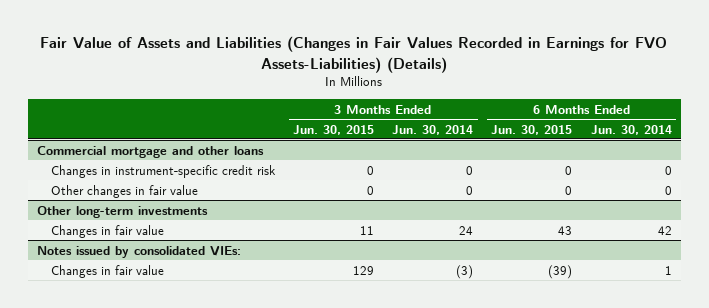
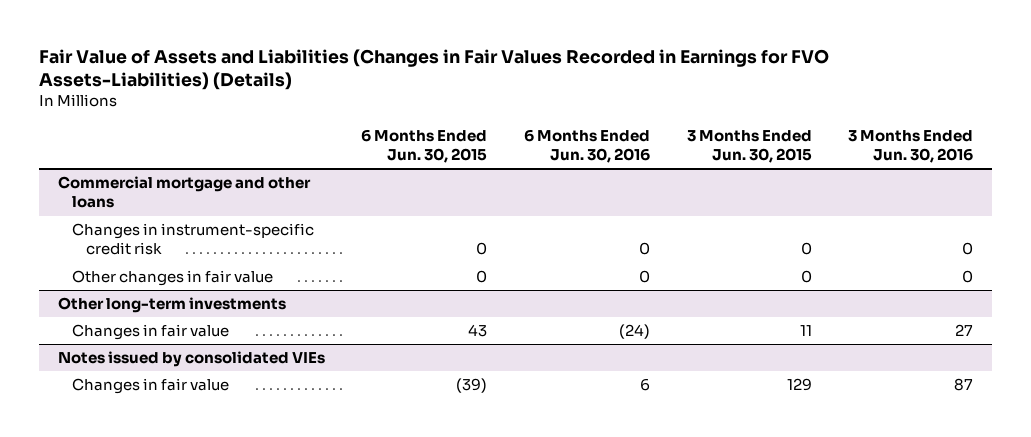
[392,124,474,135] Jun. 30, 2014 -> none
[590,124,672,135] Jun. 30, 2014 -> none
none -> [524,128,651,163] 6 Months Ended Jun. 30, 2016
none -> [848,129,974,163] 3 Months Ended Jun. 30, 2016
[37,245,242,258] Notes issued by consolidated VIEs: -> [57,351,325,368] Notes issued by consolidated VIEs

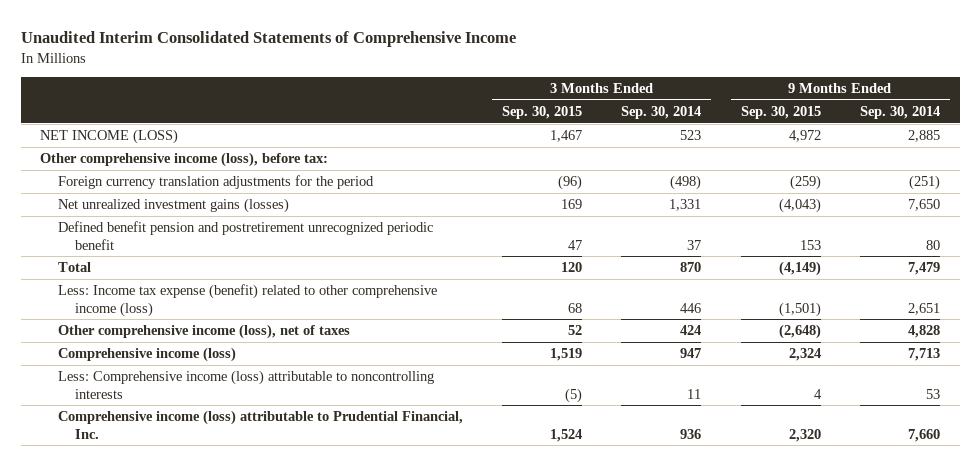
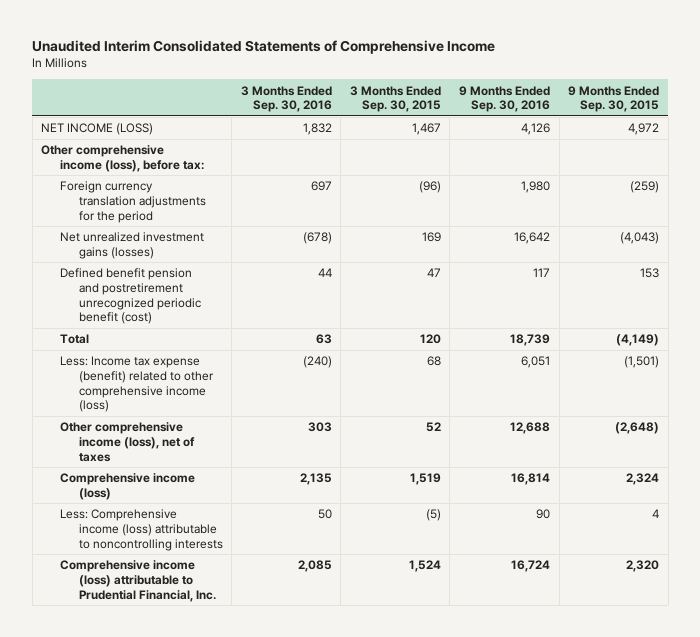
[621,106,702,120] Sep. 30, 2014 -> none
[860,106,941,120] Sep. 30, 2014 -> none
none -> [240,85,332,113] 3 Months Ended Sep. 30, 2016
none -> [459,85,551,113] 9 Months Ended Sep. 30, 2016
[57,221,433,250] Defined benefit pension and postretirement unrecognized periodic benefit -> [59,268,201,325] Defined benefit pension and postretirement unrecognized periodic benefit (cost)

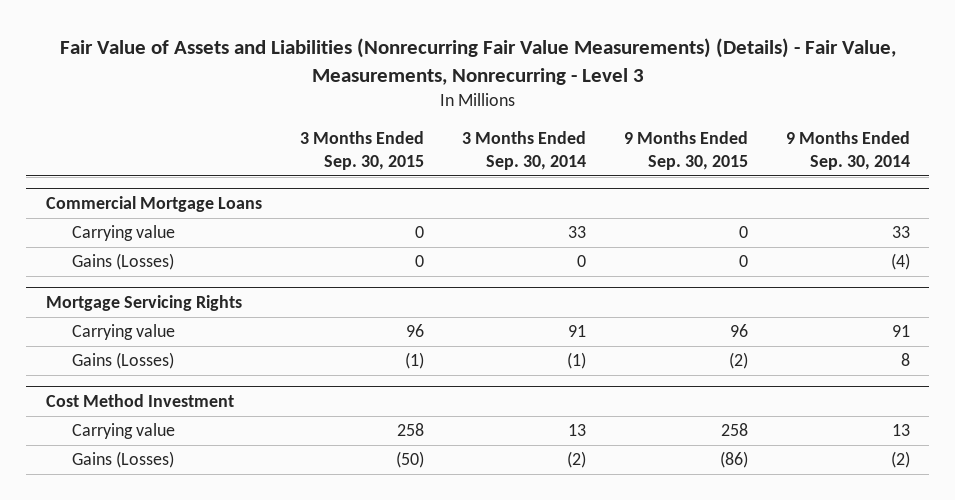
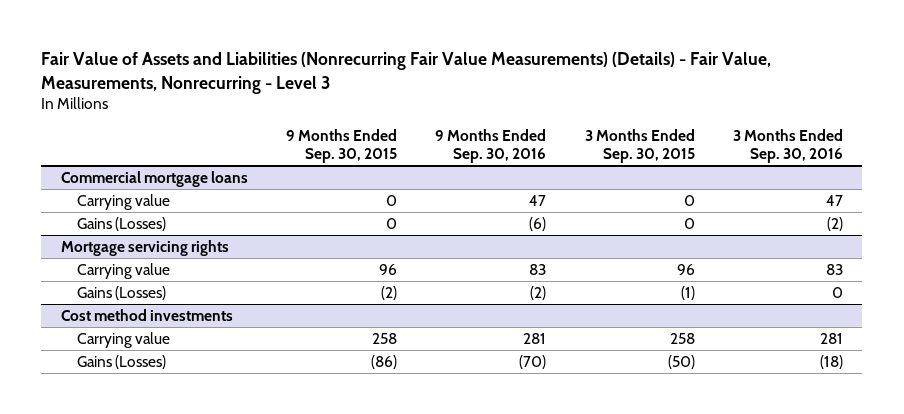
[461,130,586,170] 3 Months Ended Sep. 30, 2014 -> none
[785,130,910,170] 9 Months Ended Sep. 30, 2014 -> none
none -> [435,129,547,164] 9 Months Ended Sep. 30, 2016
none -> [733,129,844,164] 3 Months Ended Sep. 30, 2016
[45,195,262,212] Commercial Mortgage Loans -> [60,170,248,187] Commercial mortgage loans
[45,294,242,311] Mortgage Servicing Rights -> [60,239,229,256] Mortgage servicing rights
[45,393,234,407] Cost Method Investment -> [60,308,233,321] Cost method investments

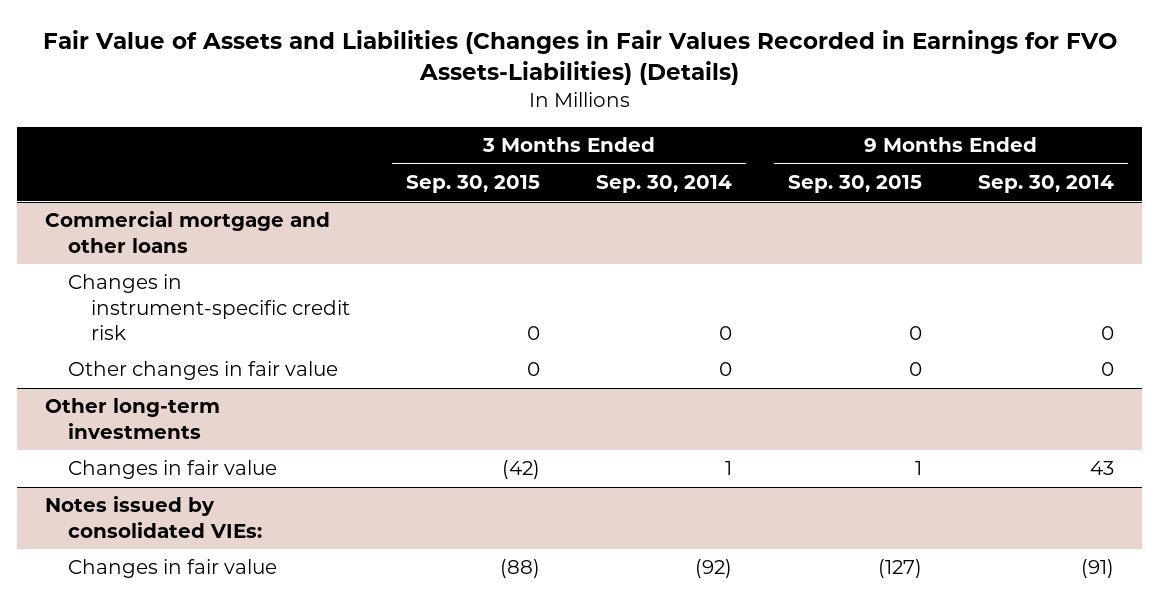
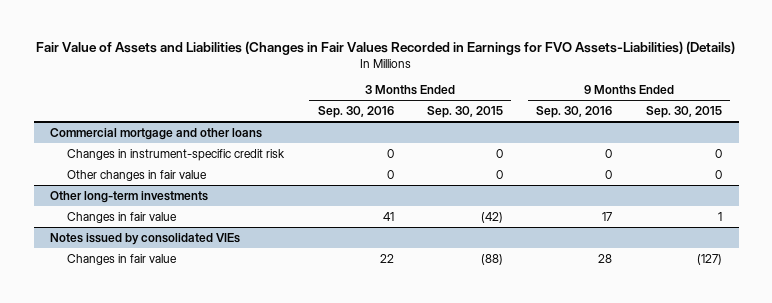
[596,175,733,194] Sep. 30, 2014 -> none
[977,175,1114,194] Sep. 30, 2014 -> none
none -> [317,106,394,119] Sep. 30, 2016
none -> [536,106,613,119] Sep. 30, 2016
[45,496,263,538] Notes issued by consolidated VIEs: -> [50,232,241,245] Notes issued by consolidated VIEs

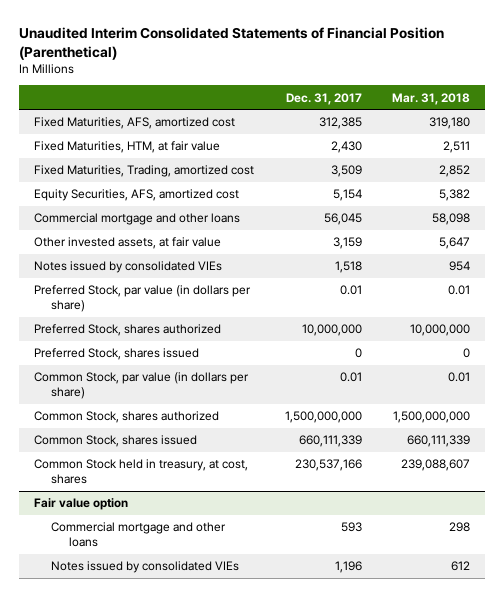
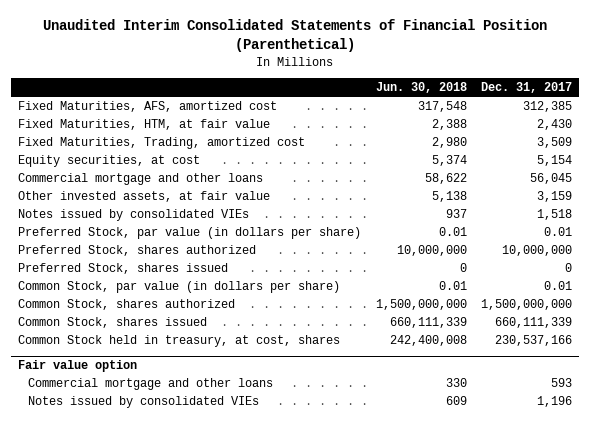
[392,92,471,105] Mar. 31, 2018 -> none
none -> [375,82,467,94] Jun. 30, 2018
[34,189,240,202] Equity Securities, AFS, amortized cost -> [18,154,201,167] Equity securities, at cost

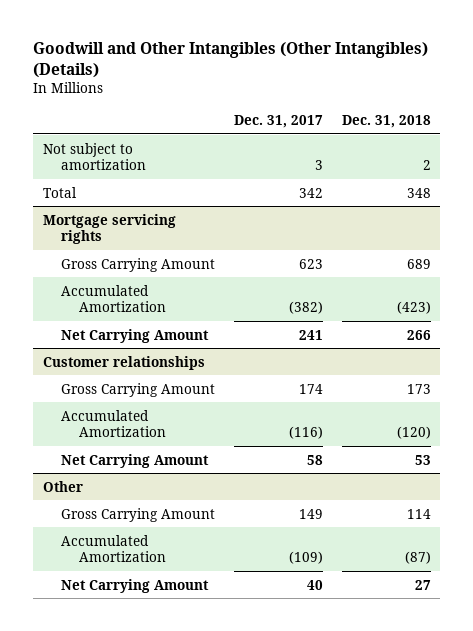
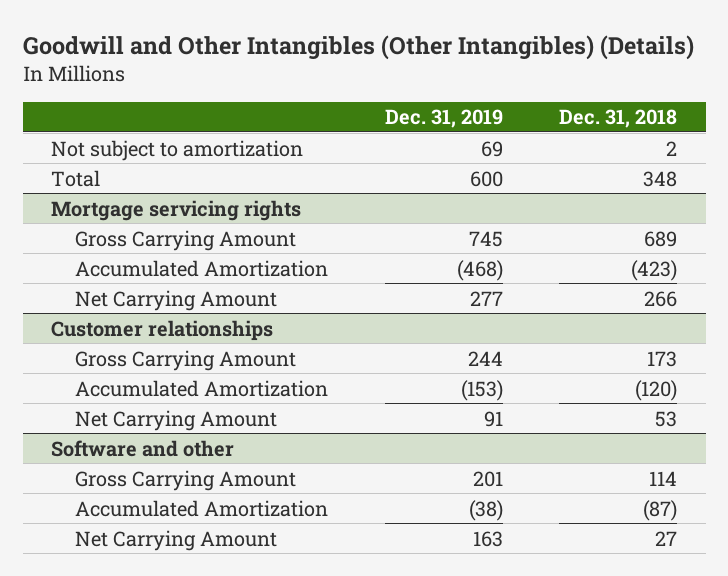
[233,114,323,128] Dec. 31, 2017 -> none
none -> [384,109,503,129] Dec. 31, 2019
[42,480,83,492] Other -> [50,439,234,457] Software and other

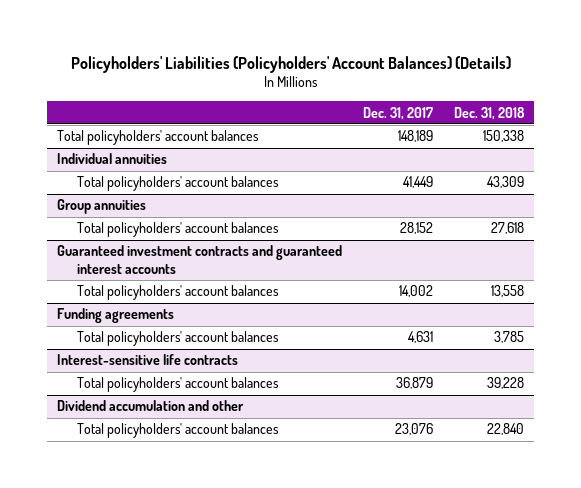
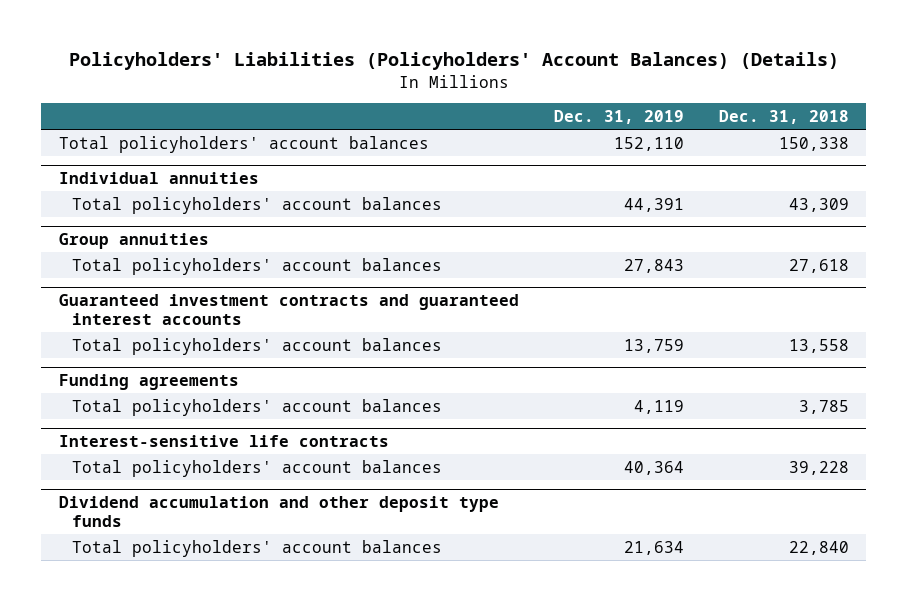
[363,106,434,120] Dec. 31, 2017 -> none
none -> [553,110,684,125] Dec. 31, 2019
[57,400,245,412] Dividend accumulation and other -> [58,496,499,527] Dividend accumulation and other deposit type funds

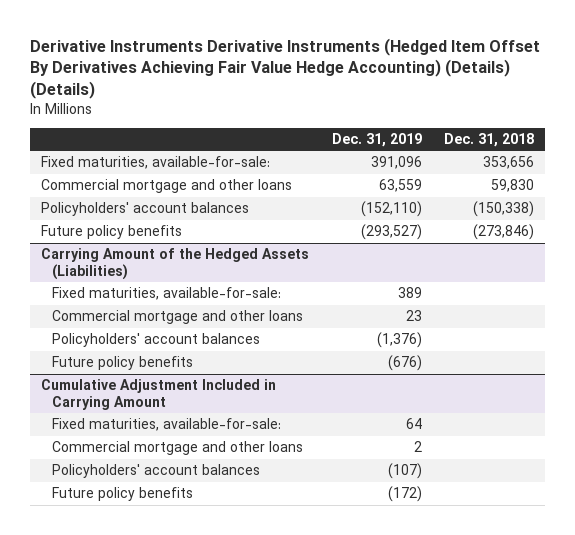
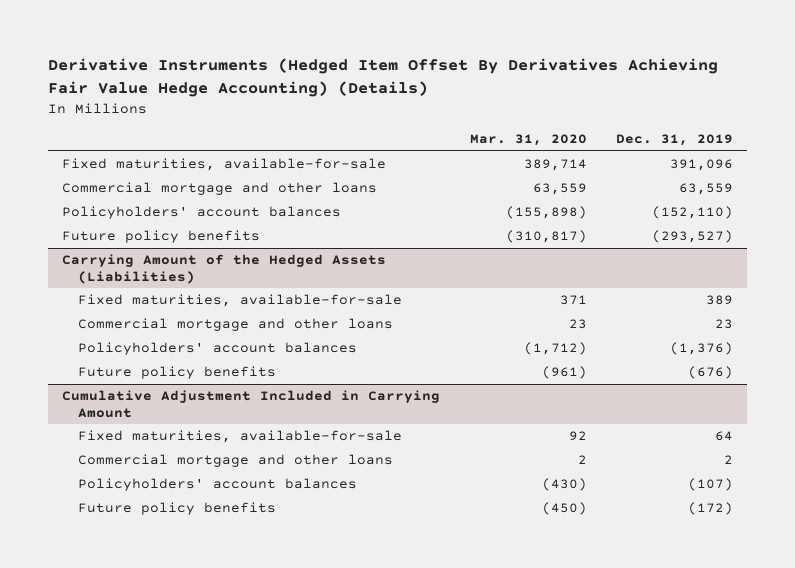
[30,37,541,100] Derivative Instruments Derivative Instruments (Hedged Item Offset By Derivatives Achieving Fair Value Hedge Accounting) (Details) (Details) -> [47,58,718,98] Derivative Instruments (Hedged Item Offset By Derivatives Achieving Fair Value Hedge Accounting) (Details)
[444,132,535,147] Dec. 31, 2018 -> none
none -> [469,134,587,147] Mar. 31, 2020
[41,156,271,170] Fixed maturities, available-for-sale: -> [62,158,387,172] Fixed maturities, available-for-sale
[52,287,282,301] Fixed maturities, available-for-sale: -> [77,294,402,308] Fixed maturities, available-for-sale
[52,418,282,432] Fixed maturities, available-for-sale: -> [77,430,402,444] Fixed maturities, available-for-sale

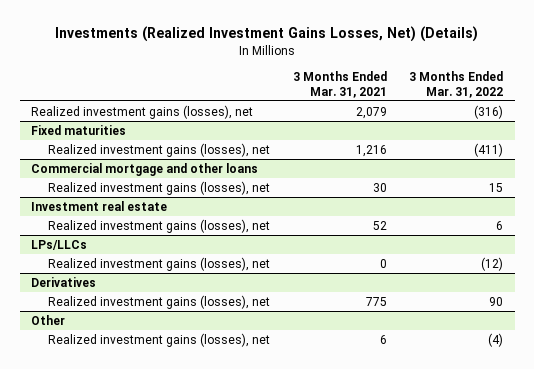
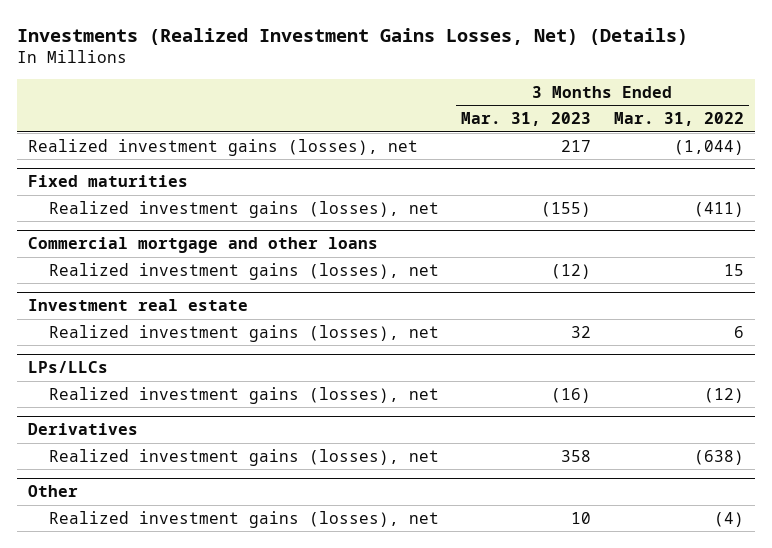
[292,70,387,98] 3 Months Ended Mar. 31, 2021 -> none
none -> [461,112,592,127] Mar. 31, 2023
[474,104,504,119] (316) -> [673,139,744,155] (1,044)
[489,296,504,306] 90 -> [693,449,744,465] (638)

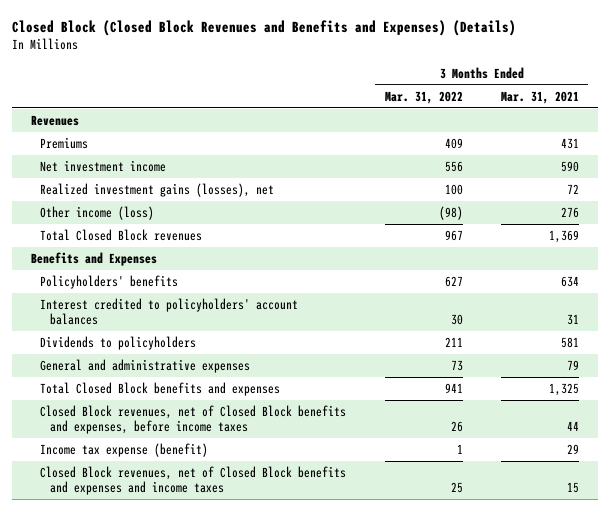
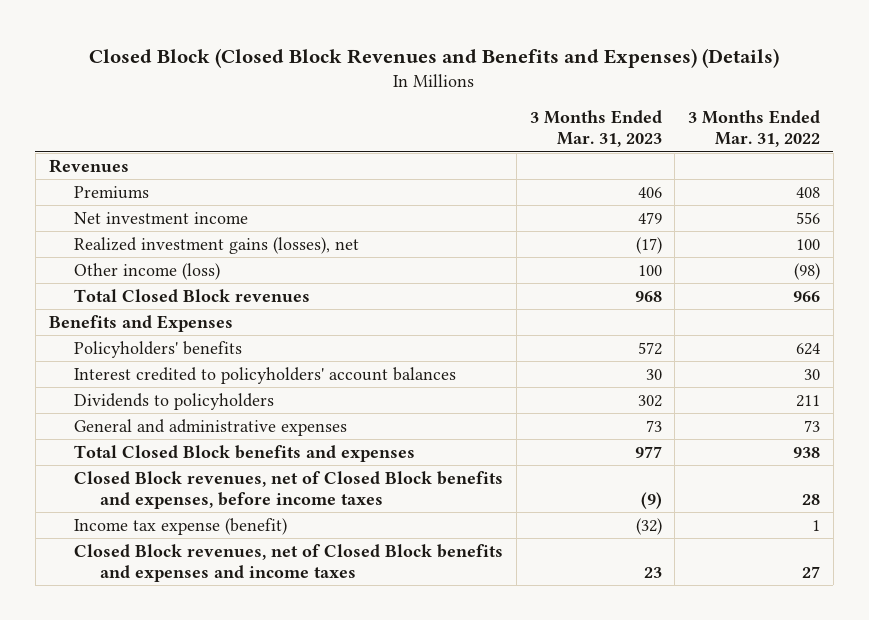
[500,90,579,104] Mar. 31, 2021 -> none
none -> [529,110,662,148] 3 Months Ended Mar. 31, 2023
[444,137,463,149] 409 -> [796,186,821,198] 408
[444,229,463,241] 967 -> [793,290,821,302] 966
[444,275,463,287] 627 -> [796,342,821,355] 624
[444,382,463,393] 941 -> [793,446,821,458] 938
[450,421,463,433] 26 -> [802,493,821,505] 28
[450,482,463,494] 25 -> [802,565,821,578] 27

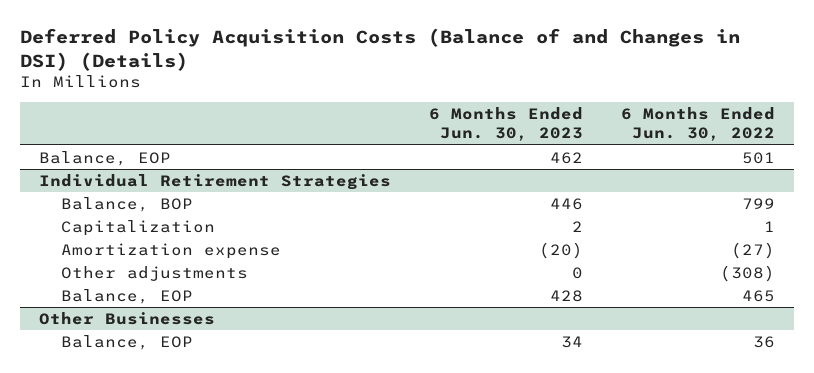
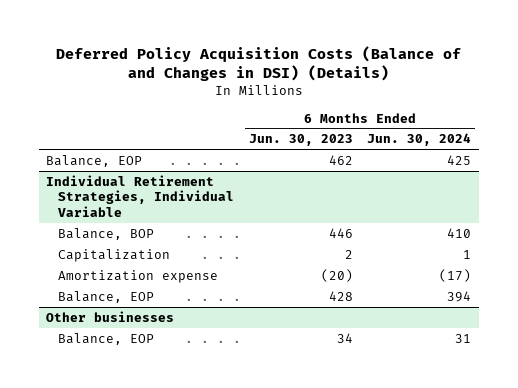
[621,106,776,142] 6 Months Ended Jun. 30, 2022 -> none
none -> [367,133,472,147] Jun. 30, 2024
[39,173,392,190] Individual Retirement Strategies -> [46,174,234,217] Individual Retirement Strategies, Individual Variable
[60,265,248,281] Other adjustments -> none
[39,311,216,325] Other Businesses -> [46,310,175,322] Other businesses

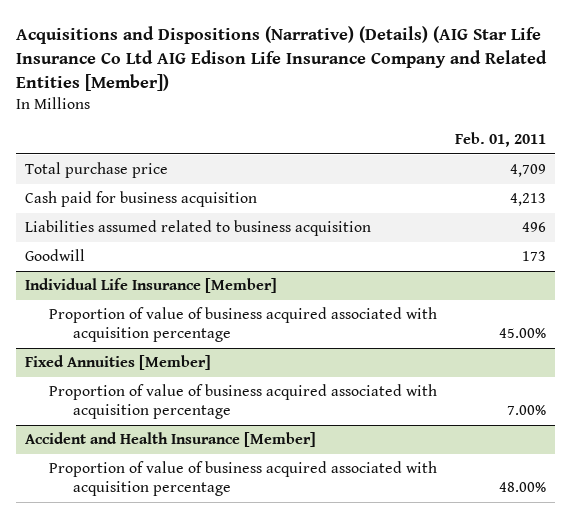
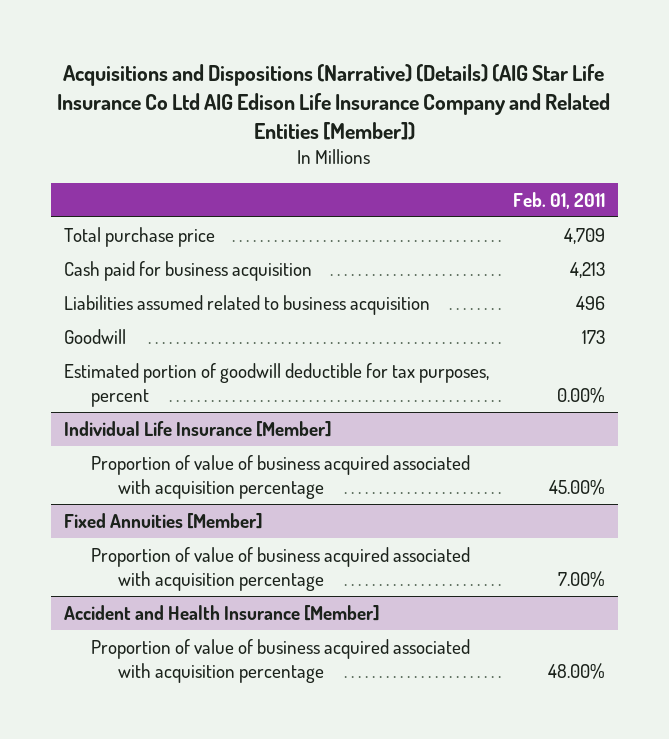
none -> [63,362,489,407] Estimated portion of goodwill deductible for tax purposes, percent

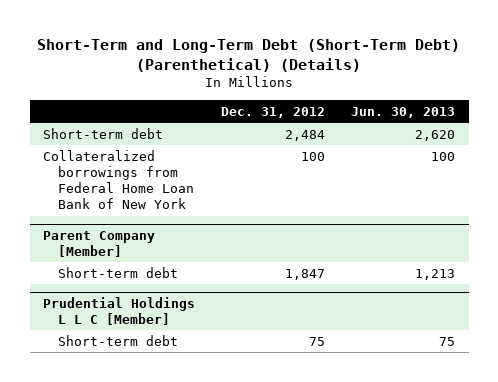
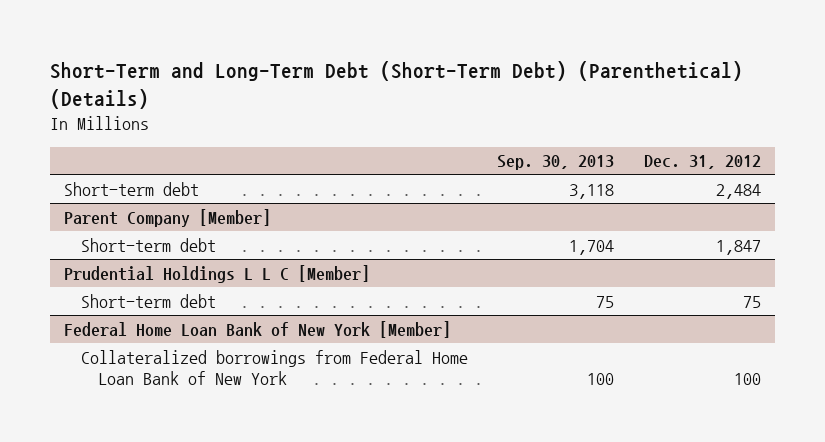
[351,107,456,119] Jun. 30, 2013 -> none
none -> [497,155,615,171] Sep. 30, 2013
[42,149,195,210] Collateralized borrowings from Federal Home Loan Bank of New York -> none
none -> [64,320,452,338] Federal Home Loan Bank of New York [Member]
none -> [81,349,469,386] Collateralized borrowings from Federal Home Loan Bank of New York

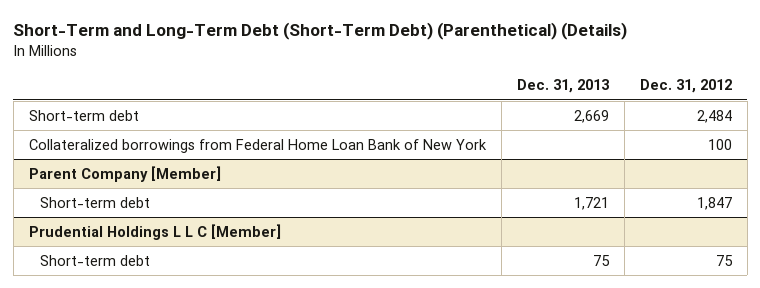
[497,155,615,171] Sep. 30, 2013 -> none
none -> [516,79,609,94] Dec. 31, 2013
none -> [28,138,487,153] Collateralized borrowings from Federal Home Loan Bank of New York
[64,320,452,338] Federal Home Loan Bank of New York [Member] -> none
[81,349,469,386] Collateralized borrowings from Federal Home Loan Bank of New York -> none

